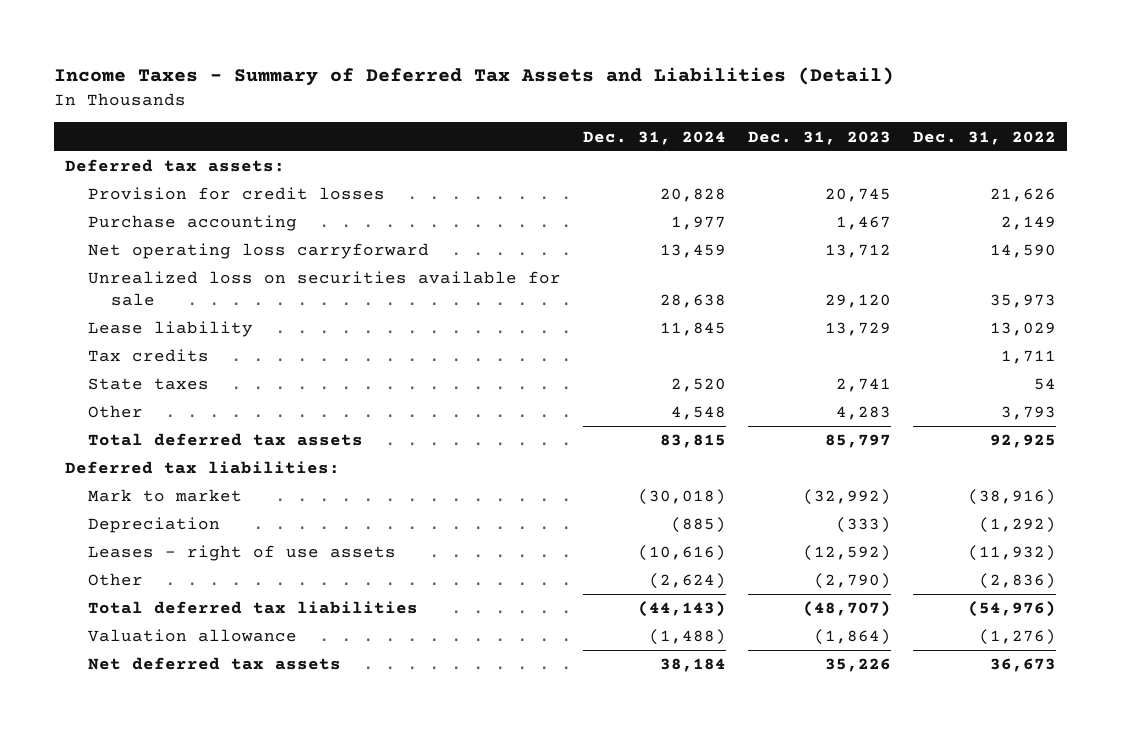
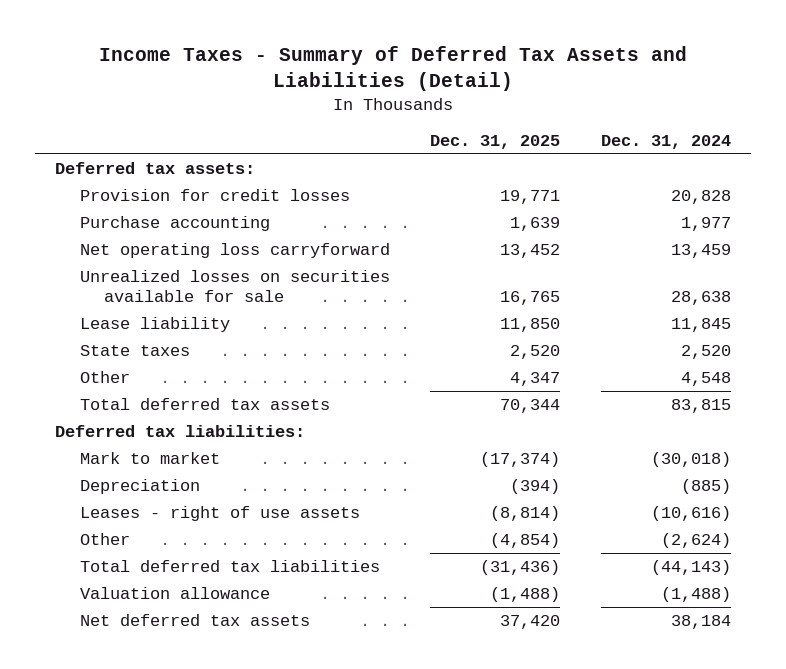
[747,130,891,145] Dec. 31, 2023 -> none
[912,130,1056,145] Dec. 31, 2022 -> none
none -> [430,134,561,149] Dec. 31, 2025
[88,271,562,306] Unrealized loss on securities available for sale -> [79,270,390,303] Unrealized losses on securities available for sale
[88,349,210,363] Tax credits -> none

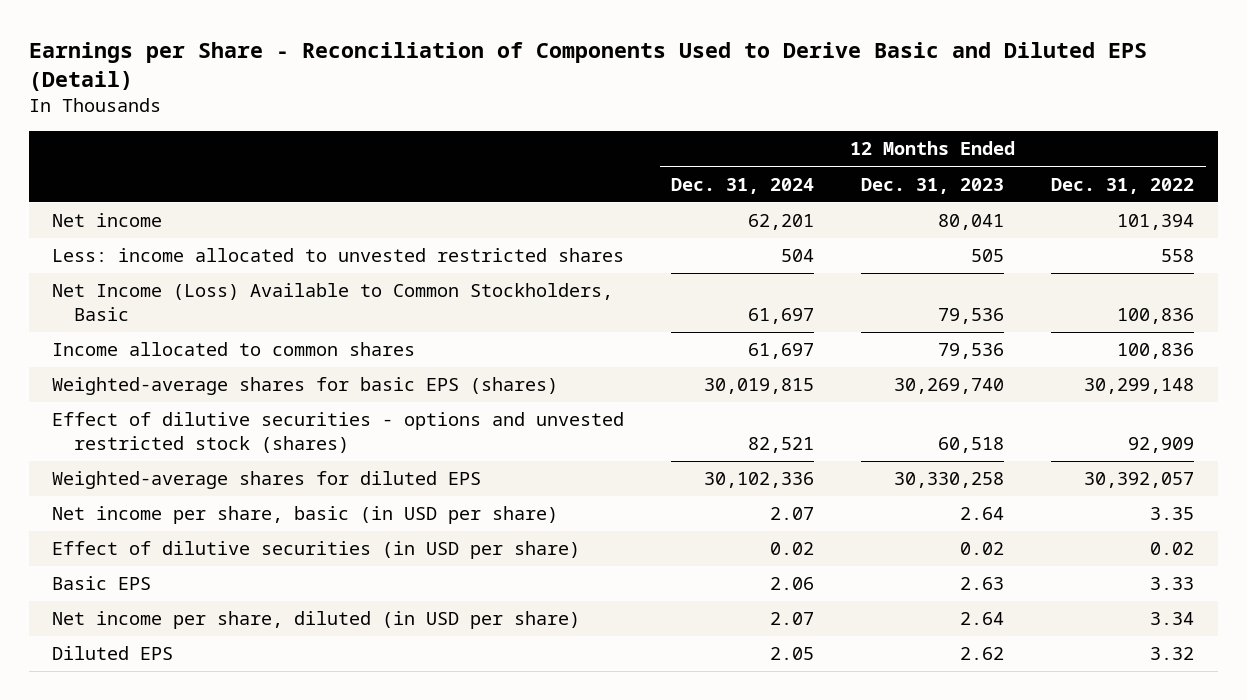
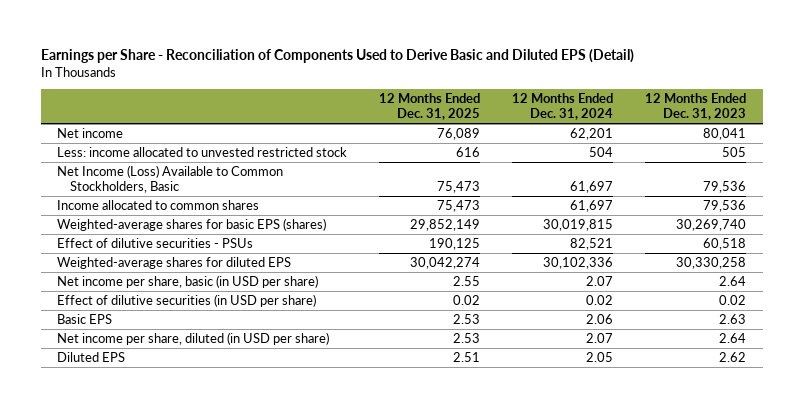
[1051,177,1195,194] Dec. 31, 2022 -> none
none -> [379,92,481,121] 12 Months Ended Dec. 31, 2025
[52,248,625,263] Less: income allocated to unvested restricted shares -> [57,147,348,158] Less: income allocated to unvested restricted stock
[52,412,625,453] Effect of dilutive securities - options and unvested restricted stock (shares) -> [57,238,254,249] Effect of dilutive securities - PSUs

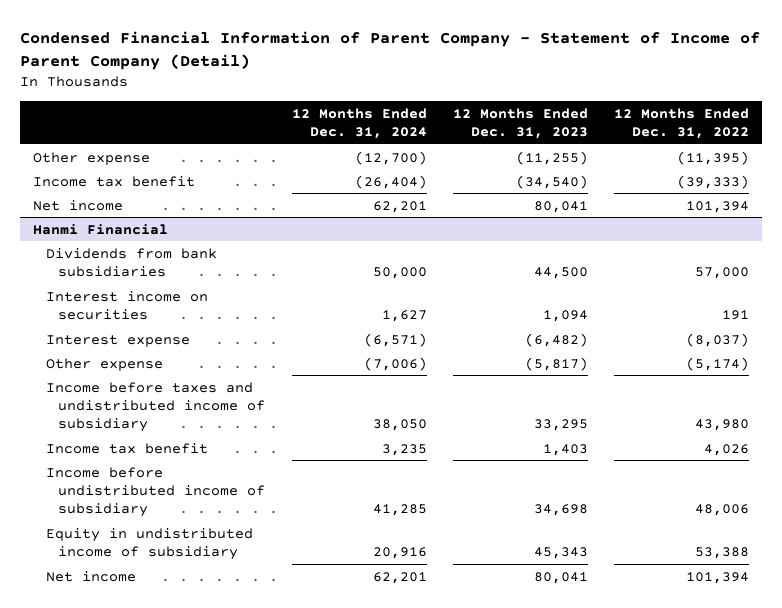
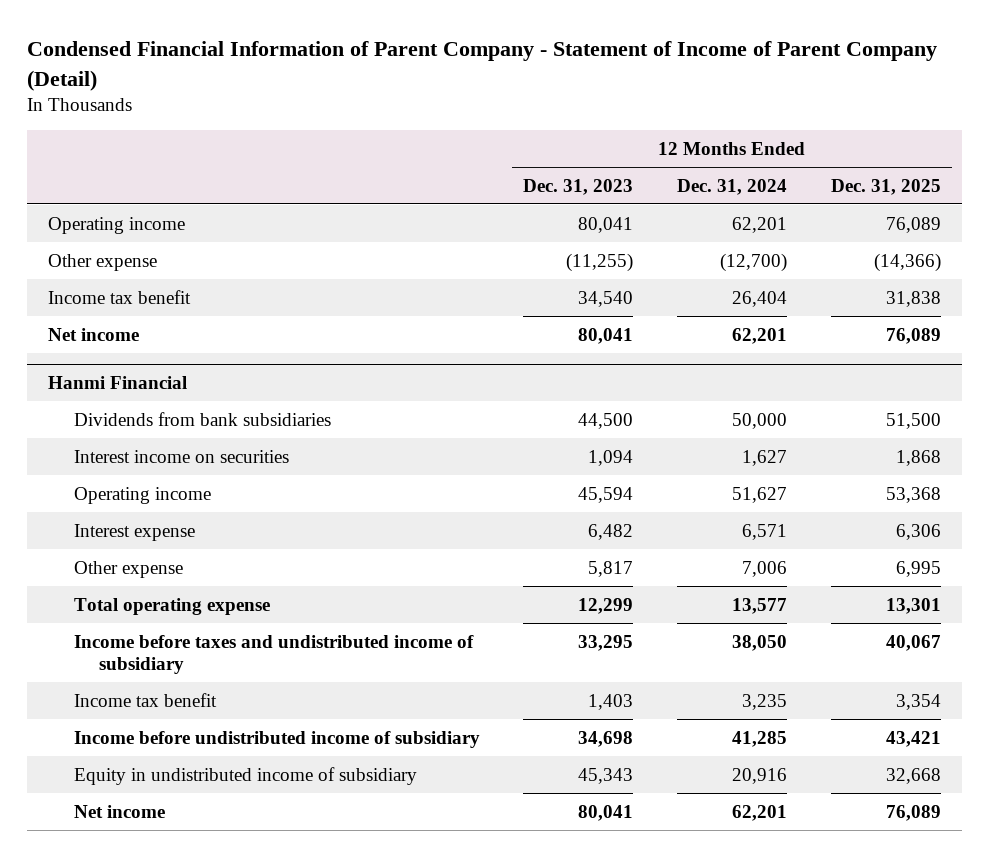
[613,107,749,140] 12 Months Ended Dec. 31, 2022 -> none
none -> [830,178,941,195] Dec. 31, 2025
none -> [48,216,186,234] Operating income
[354,174,427,189] (26,404) -> [731,290,787,307] 26,404
[515,174,588,189] (34,540) -> [578,290,634,307] 34,540
none -> [73,486,211,504] Operating income
[363,332,427,347] (6,571) -> [741,523,787,540] 6,571
[524,332,588,347] (6,482) -> [588,523,634,540] 6,482
[363,356,427,371] (7,006) -> [741,560,787,577] 7,006
[524,356,588,371] (5,817) -> [588,560,634,577] 5,817
none -> [73,597,270,615] Total operating expense

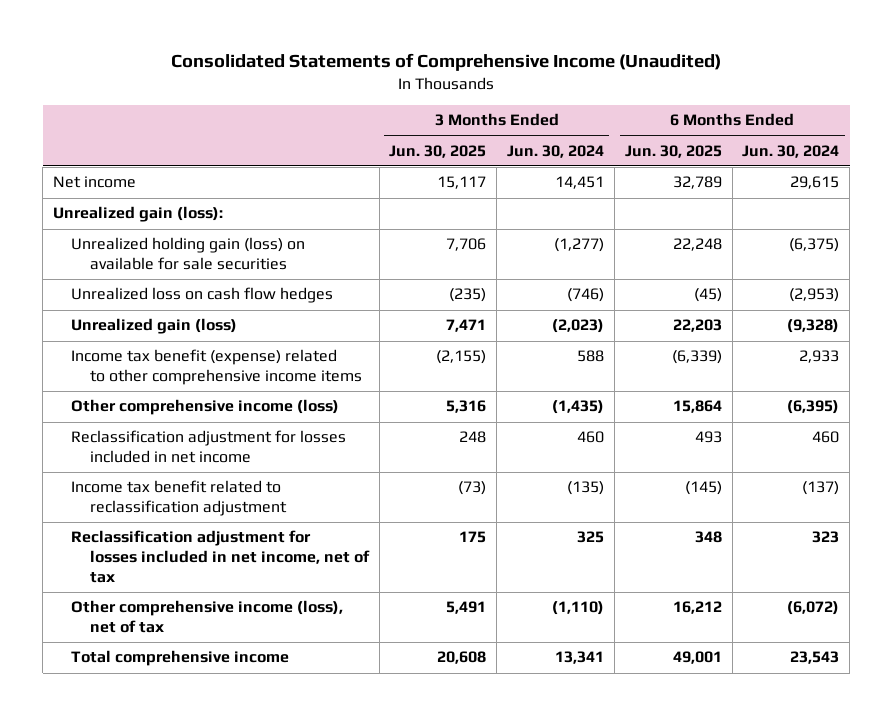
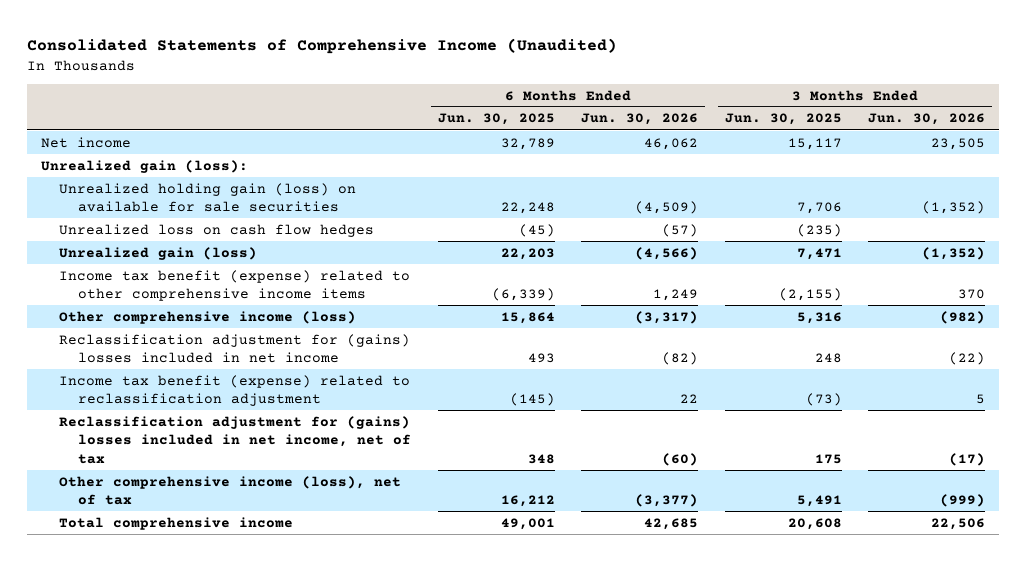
[507,144,605,158] Jun. 30, 2024 -> none
[742,144,840,158] Jun. 30, 2024 -> none
none -> [581,113,699,126] Jun. 30, 2026
none -> [868,113,986,126] Jun. 30, 2026
[71,430,347,464] Reclassification adjustment for losses included in net income -> [59,333,411,364] Reclassification adjustment for (gains) losses included in net income
[71,480,287,517] Income tax benefit related to reclassification adjustment -> [59,374,411,407] Income tax benefit (expense) related to reclassification adjustment
[71,530,370,583] Reclassification adjustment for losses included in net income, net of tax -> [59,415,412,464] Reclassification adjustment for (gains) losses included in net income, net of tax

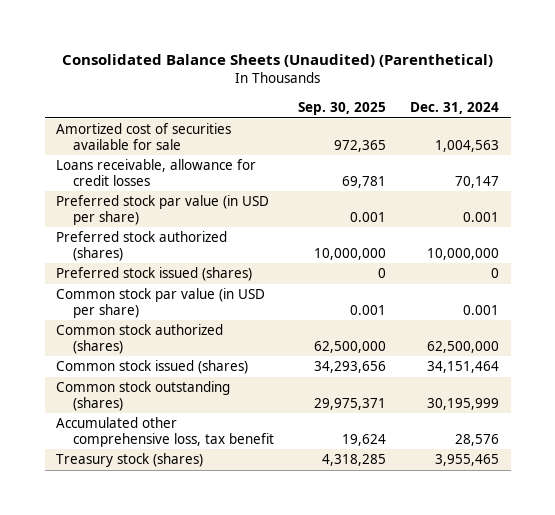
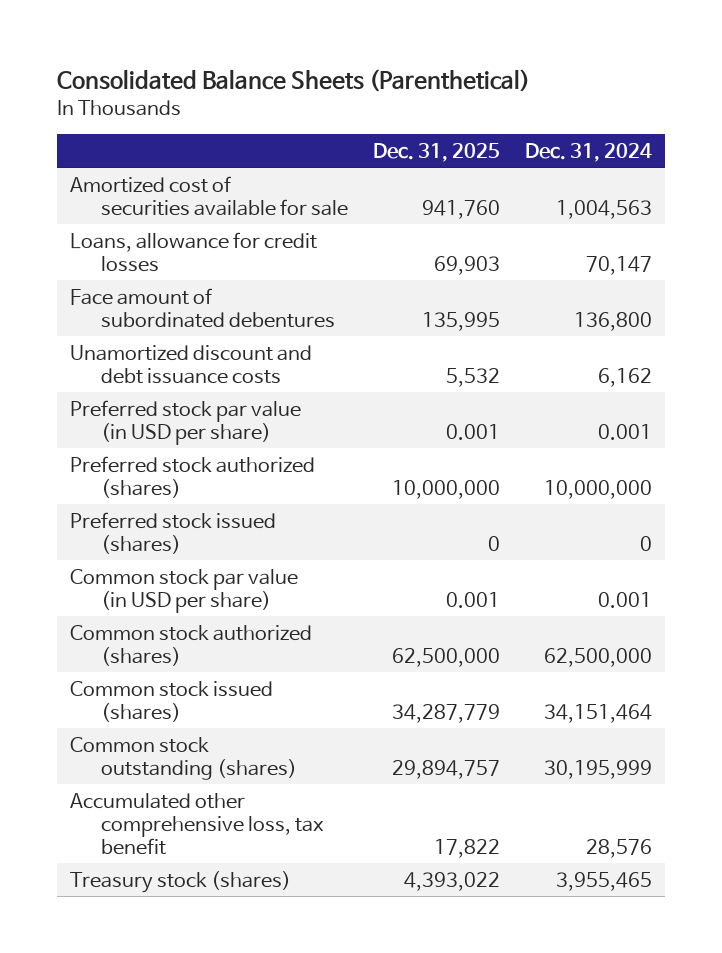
[61,54,493,68] Consolidated Balance Sheets (Unaudited) (Parenthetical) -> [57,68,531,92] Consolidated Balance Sheets (Parenthetical)
[298,101,387,115] Sep. 30, 2025 -> none
none -> [373,142,501,162] Dec. 31, 2025
[56,159,257,186] Loans receivable, allowance for credit losses -> [69,231,317,272] Loans, allowance for credit losses
none -> [69,287,336,328] Face amount of subordinated debentures
none -> [69,344,312,384] Unamortized discount and debt issuance costs

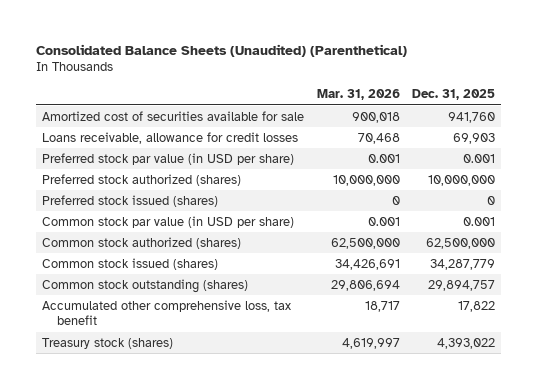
[57,68,531,92] Consolidated Balance Sheets (Parenthetical) -> [35,43,407,57] Consolidated Balance Sheets (Unaudited) (Parenthetical)
[525,142,653,162] Dec. 31, 2024 -> none
none -> [316,89,400,101] Mar. 31, 2026
[69,287,336,328] Face amount of subordinated debentures -> none
[69,344,312,384] Unamortized discount and debt issuance costs -> none
[69,231,317,272] Loans, allowance for credit losses -> [41,131,298,144] Loans receivable, allowance for credit losses

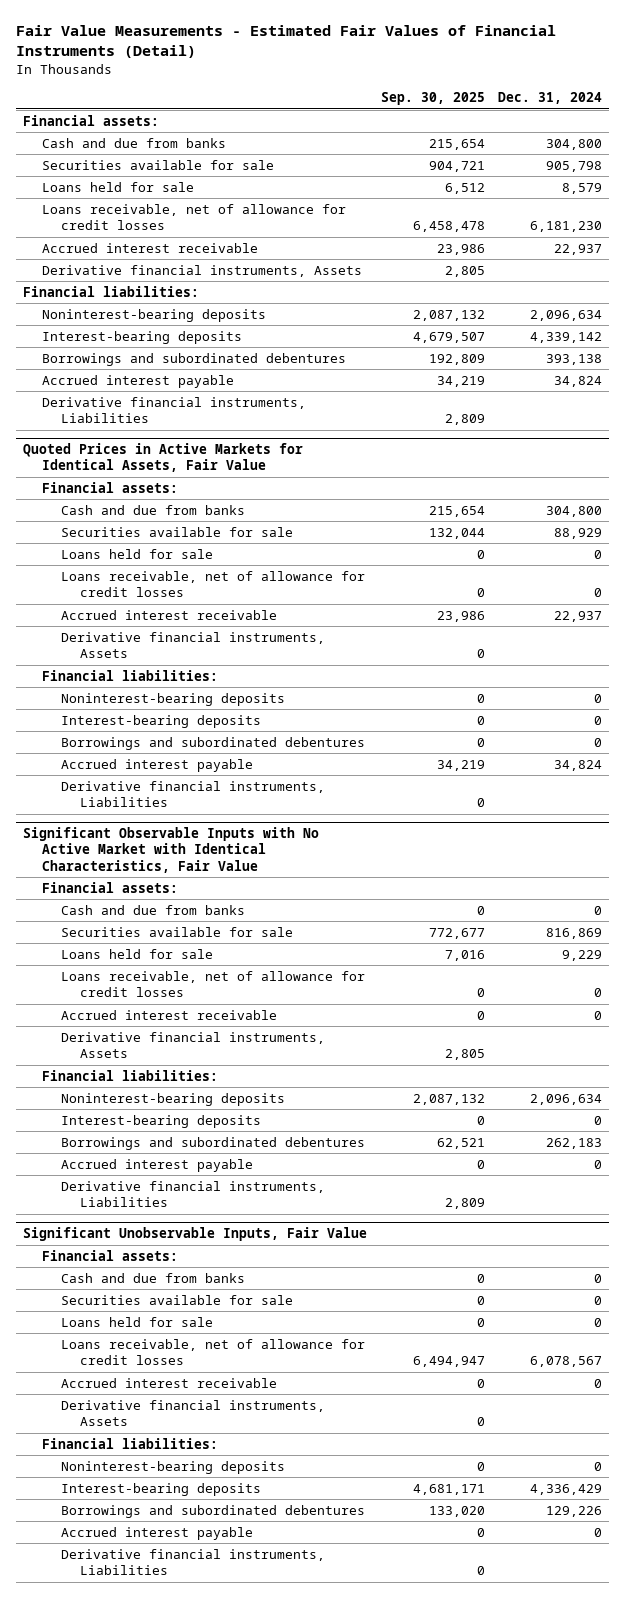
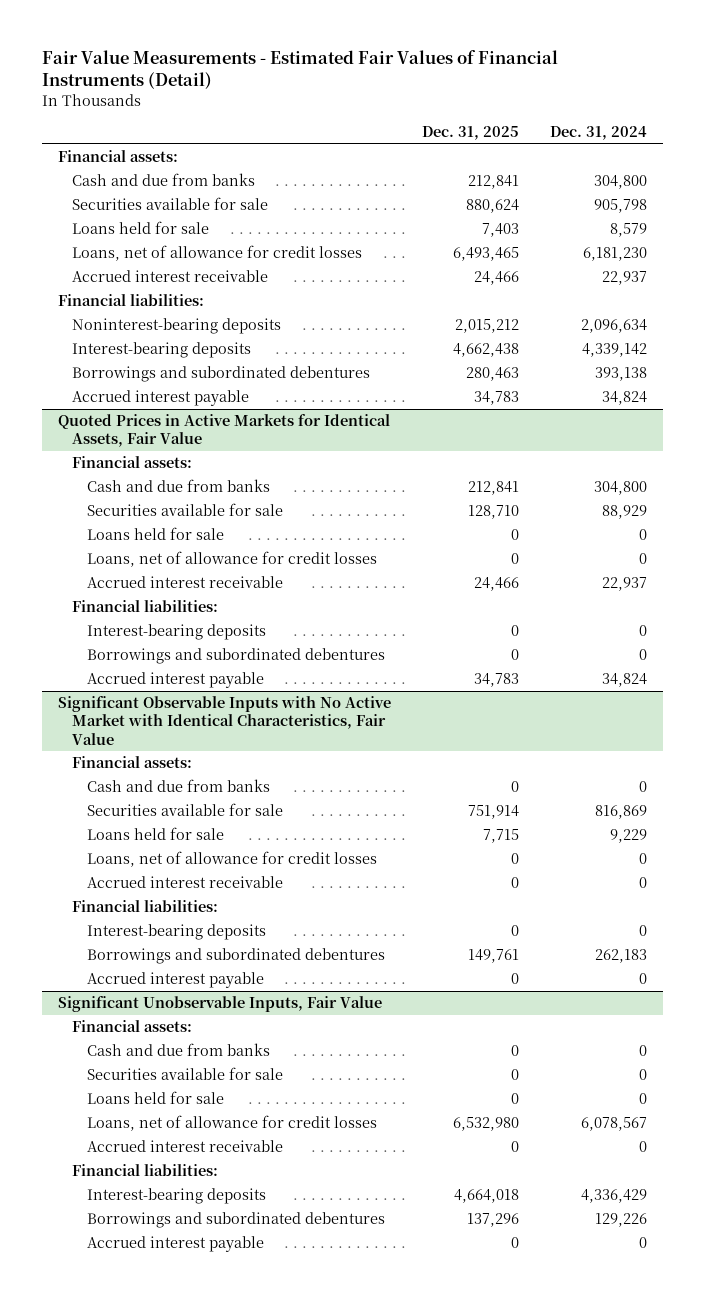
[380,92,485,106] Sep. 30, 2025 -> none
none -> [421,126,519,141] Dec. 31, 2025
[42,203,347,231] Loans receivable, net of allowance for credit losses -> [72,245,363,262] Loans, net of allowance for credit losses
[42,264,363,277] Derivative financial instruments, Assets -> none
[42,396,307,424] Derivative financial instruments, Liabilities -> none
[61,570,366,598] Loans receivable, net of allowance for credit losses -> [87,551,378,568] Loans, net of allowance for credit losses
[61,631,326,659] Derivative financial instruments, Assets -> none
[61,692,286,706] Noninterest-bearing deposits -> none
[61,780,326,808] Derivative financial instruments, Liabilities -> none
[61,970,366,998] Loans receivable, net of allowance for credit losses -> [87,851,378,868] Loans, net of allowance for credit losses
[61,1031,326,1059] Derivative financial instruments, Assets -> none
[61,1092,286,1106] Noninterest-bearing deposits -> none
[61,1180,326,1208] Derivative financial instruments, Liabilities -> none
[61,1338,366,1366] Loans receivable, net of allowance for credit losses -> [87,1115,378,1132] Loans, net of allowance for credit losses
[61,1399,326,1427] Derivative financial instruments, Assets -> none
[61,1460,286,1474] Noninterest-bearing deposits -> none
[61,1548,326,1576] Derivative financial instruments, Liabilities -> none

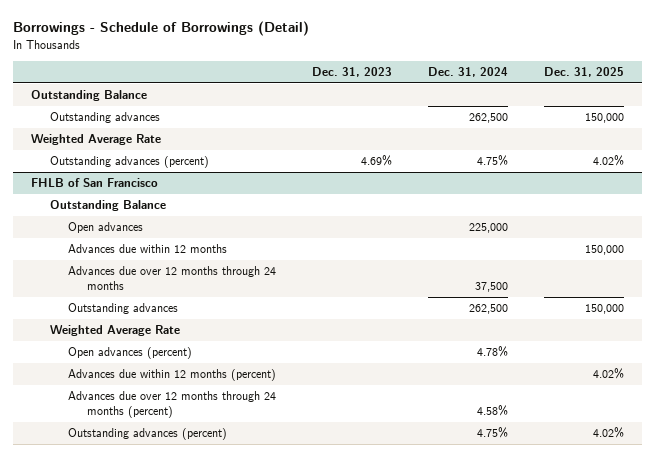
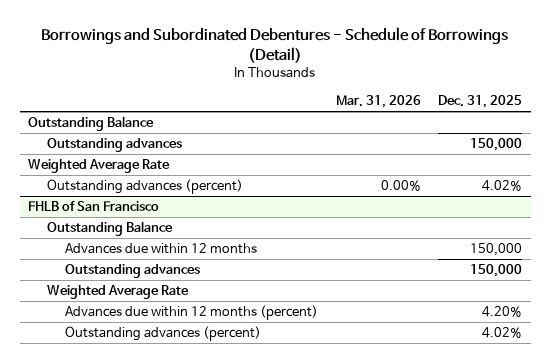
[13,21,310,37] Borrowings - Schedule of Borrowings (Detail) -> [41,26,509,63] Borrowings and Subordinated Debentures - Schedule of Borrowings (Detail)
[312,67,393,78] Dec. 31, 2023 -> none
[428,67,509,78] Dec. 31, 2024 -> none
none -> [335,95,421,109] Mar. 31, 2026
[68,222,144,234] Open advances -> none
[68,266,277,290] Advances due over 12 months through 24 months -> none
[68,347,193,360] Open advances (percent) -> none
[68,391,277,418] Advances due over 12 months through 24 months (percent) -> none
[592,368,624,380] 4.02% -> [481,306,522,318] 4.20%

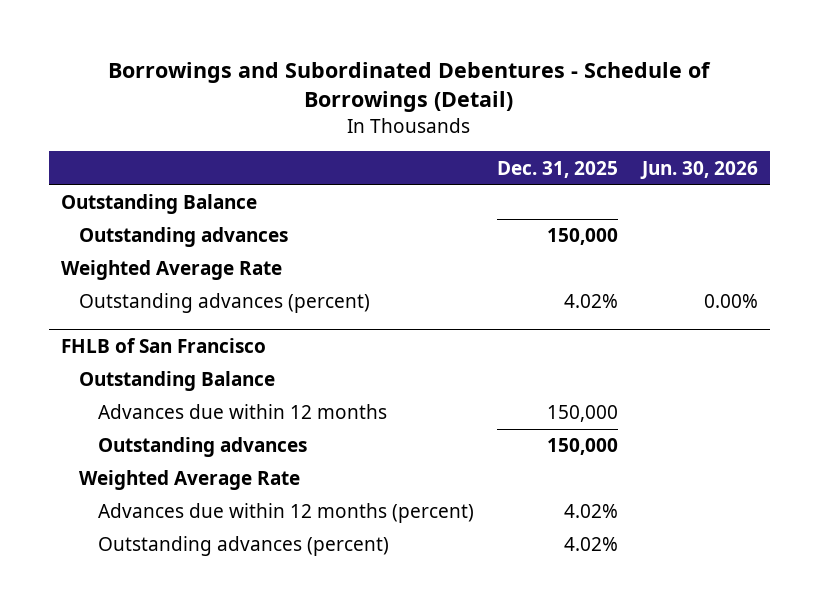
[335,95,421,109] Mar. 31, 2026 -> none
none -> [640,160,759,179] Jun. 30, 2026
[481,306,522,318] 4.20% -> [564,504,619,519] 4.02%

